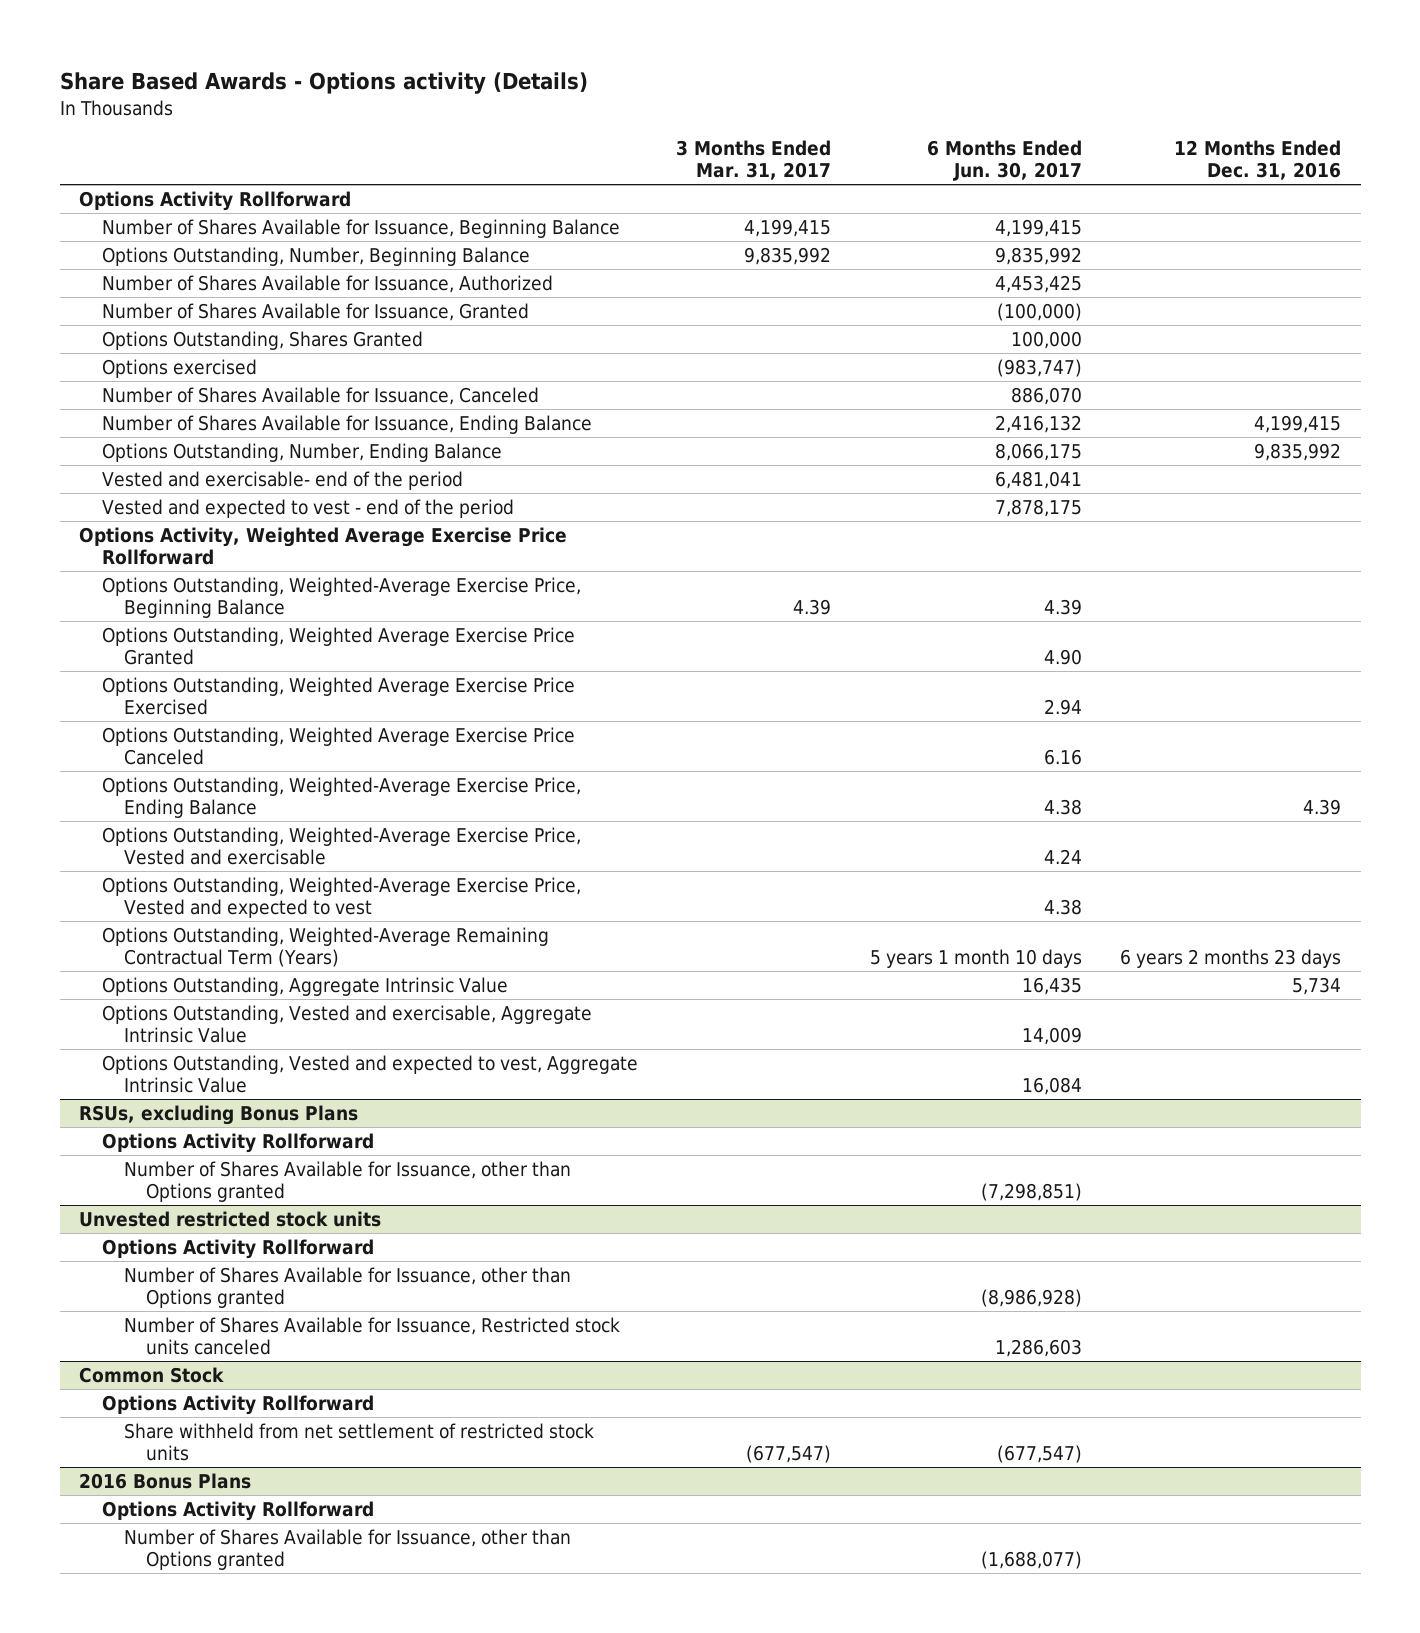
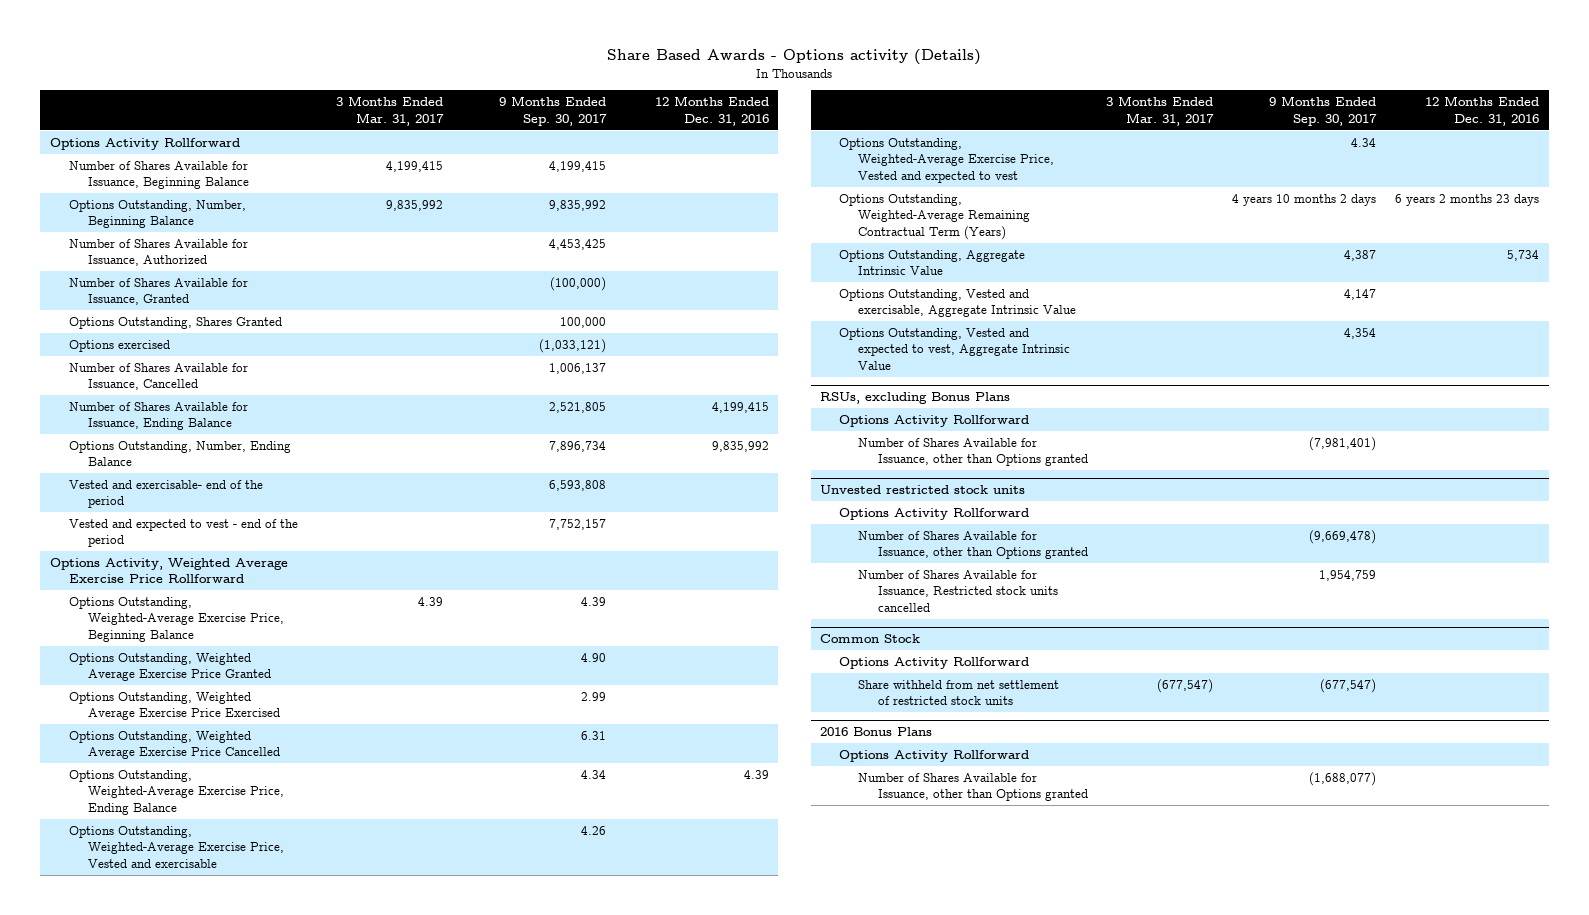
[926,139,1082,182] 6 Months Ended Jun. 30, 2017 -> none
none -> [498,96,607,126] 9 Months Ended Sep. 30, 2017
[101,386,539,405] Number of Shares Available for Issuance, Canceled -> [68,362,248,391] Number of Shares Available for Issuance, Cancelled
[101,726,575,766] Options Outstanding, Weighted Average Exercise Price Canceled -> [68,730,280,760] Options Outstanding, Weighted Average Exercise Price Cancelled
[123,1316,620,1356] Number of Shares Available for Issuance, Restricted stock units canceled -> [858,569,1058,612] Number of Shares Available for Issuance, Restricted stock units cancelled

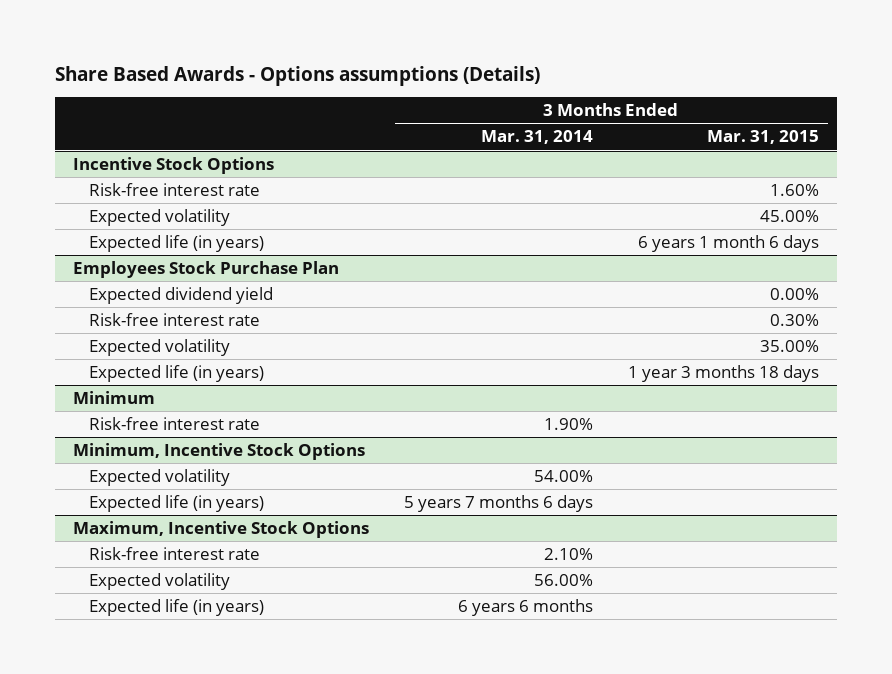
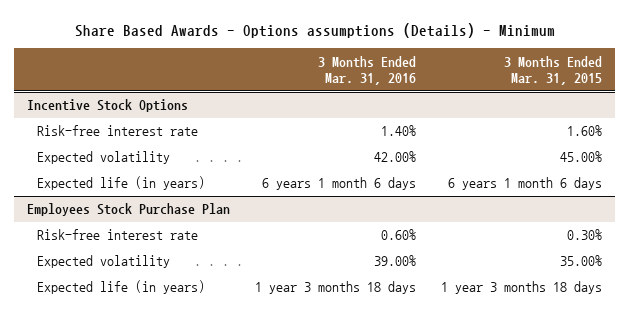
[54,65,540,86] Share Based Awards - Options assumptions (Details) -> [74,23,555,39] Share Based Awards - Options assumptions (Details) - Minimum
[480,130,593,145] Mar. 31, 2014 -> none
none -> [318,55,417,85] 3 Months Ended Mar. 31, 2016
[89,287,274,305] Expected dividend yield -> none
[72,391,155,405] Minimum -> none
[89,417,261,431] Risk-free interest rate -> none
[72,443,365,461] Minimum, Incentive Stock Options -> none
[89,469,231,487] Expected volatility -> none
[89,495,265,513] Expected life (in years) -> none
[72,521,369,539] Maximum, Incentive Stock Options -> none
[89,547,261,561] Risk-free interest rate -> none
[89,573,231,591] Expected volatility -> none
[89,599,265,617] Expected life (in years) -> none

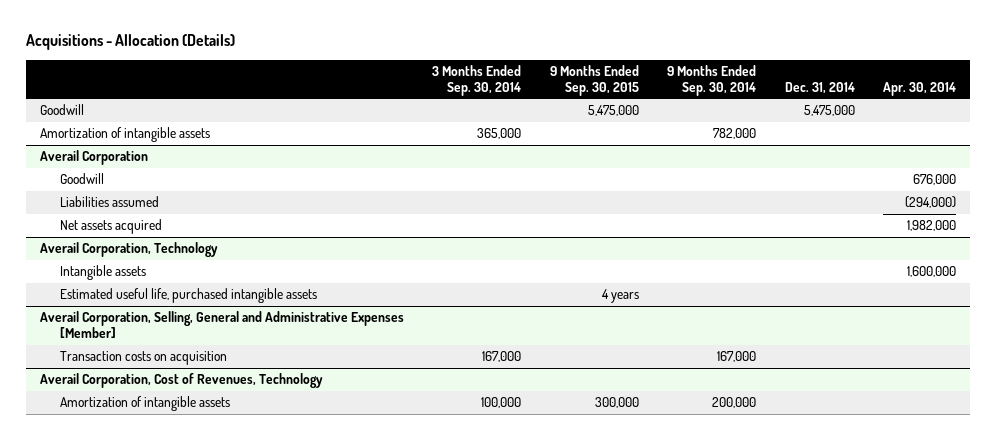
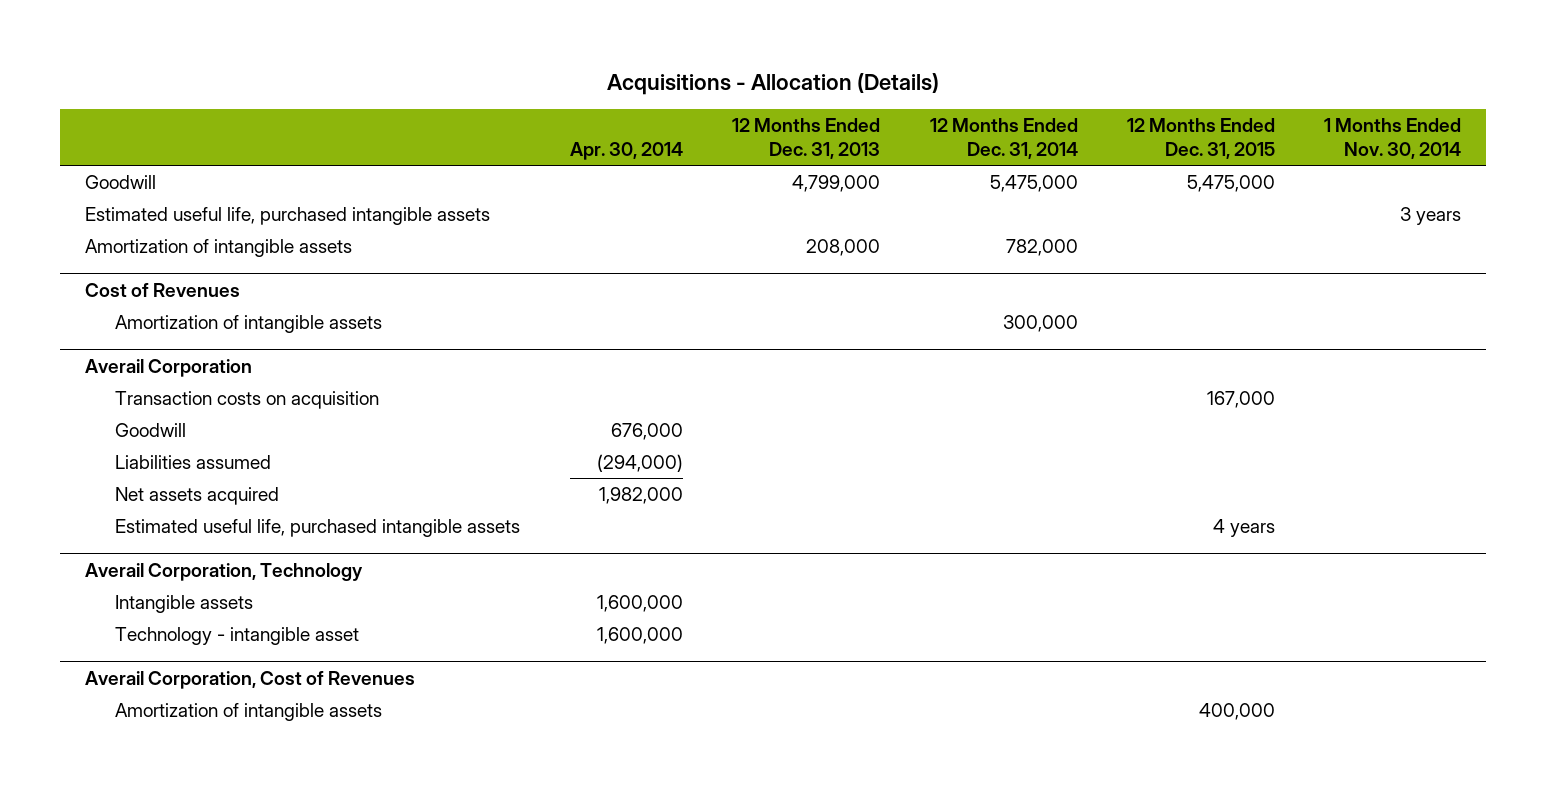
[432,64,522,96] 3 Months Ended Sep. 30, 2014 -> none
[549,64,639,96] 9 Months Ended Sep. 30, 2015 -> none
[667,64,757,96] 9 Months Ended Sep. 30, 2014 -> none
[784,81,855,94] Dec. 31, 2014 -> none
none -> [732,118,881,159] 12 Months Ended Dec. 31, 2013
none -> [929,118,1078,159] 12 Months Ended Dec. 31, 2014
none -> [1126,118,1275,159] 12 Months Ended Dec. 31, 2015
none -> [1324,118,1462,159] 1 Months Ended Nov. 30, 2014
none -> [84,207,490,226] Estimated useful life, purchased intangible assets
none -> [84,282,240,297] Cost of Revenues
none -> [115,315,383,334] Amortization of intangible assets
none -> [115,391,380,410] Transaction costs on acquisition
none -> [115,519,521,538] Estimated useful life, purchased intangible assets
[59,288,317,304] Estimated useful life, purchased intangible assets -> none
[39,311,404,339] Averail Corporation, Selling, General and Administrative Expenses [Member] -> none
[59,351,227,366] Transaction costs on acquisition -> none
none -> [115,627,360,646] Technology - intangible asset
[39,373,323,389] Averail Corporation, Cost of Revenues, Technology -> [84,670,415,689] Averail Corporation, Cost of Revenues

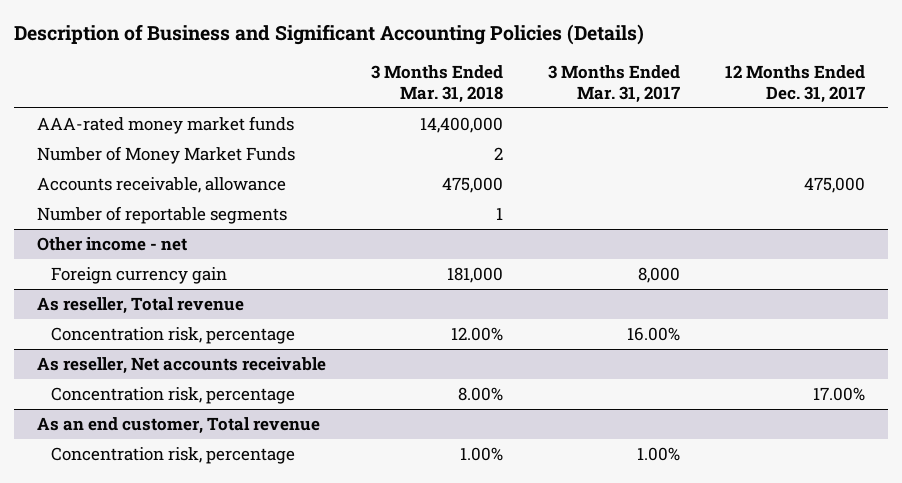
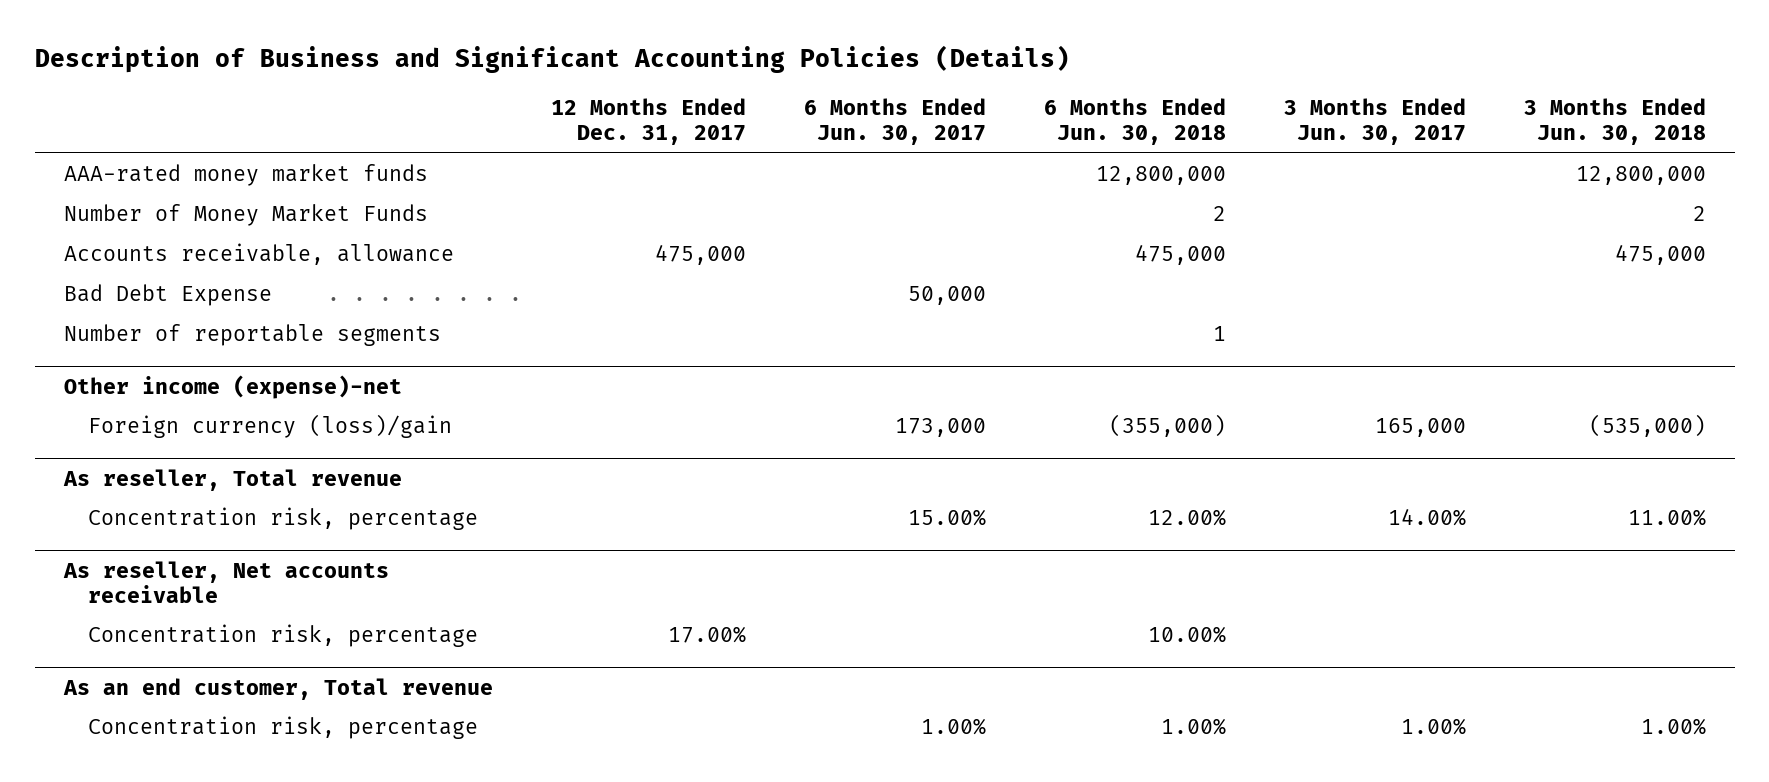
[371,65,504,103] 3 Months Ended Mar. 31, 2018 -> none
[548,65,681,103] 3 Months Ended Mar. 31, 2017 -> none
none -> [803,98,986,146] 6 Months Ended Jun. 30, 2017
none -> [1043,98,1226,146] 6 Months Ended Jun. 30, 2018
none -> [1283,98,1466,146] 3 Months Ended Jun. 30, 2017
none -> [1523,98,1706,146] 3 Months Ended Jun. 30, 2018
none -> [63,284,272,307] Bad Debt Expense
[36,237,187,252] Other income - net -> [63,374,402,399] Other income (expense)-net
[50,267,227,285] Foreign currency gain -> [88,414,453,439] Foreign currency (loss)/gain

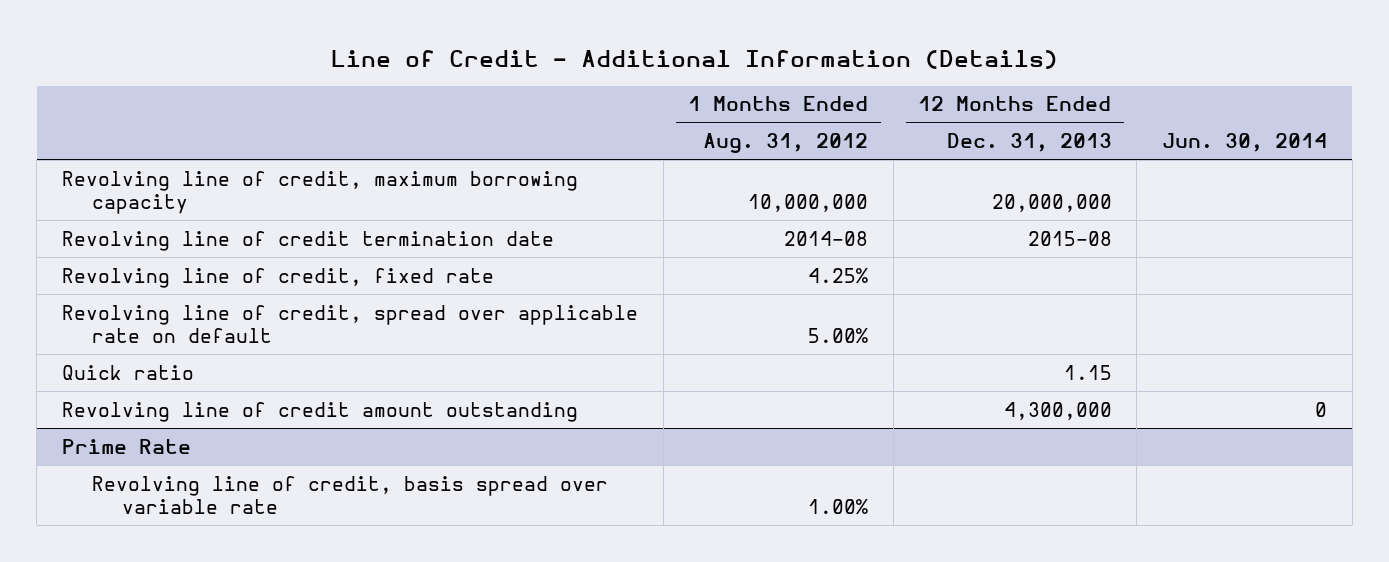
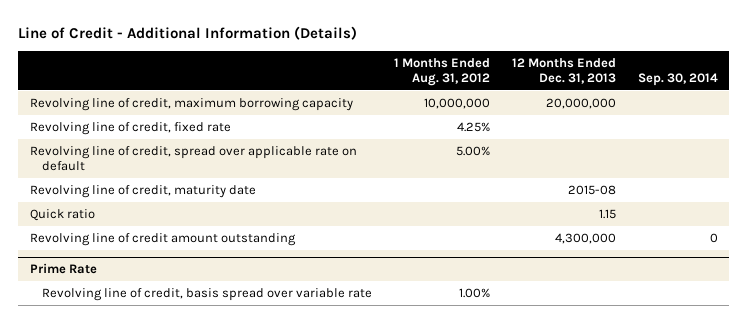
[1162,133,1328,153] Jun. 30, 2014 -> none
none -> [638,73,719,87] Sep. 30, 2014
[62,230,555,251] Revolving line of credit termination date -> none
none -> [29,184,256,198] Revolving line of credit, maturity date

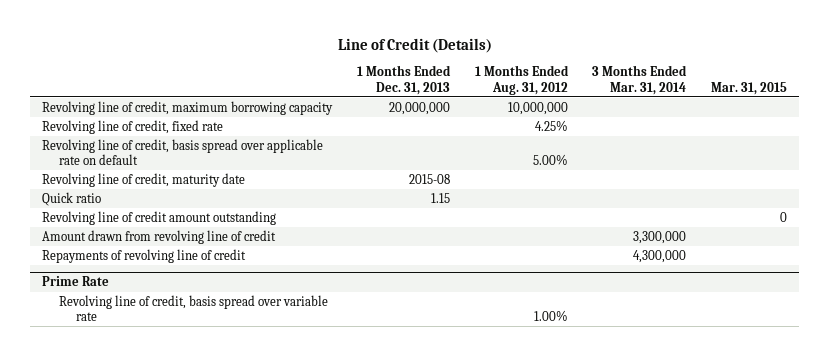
[18,26,358,41] Line of Credit - Additional Information (Details) -> [337,37,492,53] Line of Credit (Details)
[512,58,617,85] 12 Months Ended Dec. 31, 2013 -> none
[638,73,719,87] Sep. 30, 2014 -> none
none -> [357,65,452,95] 1 Months Ended Dec. 31, 2013
none -> [592,65,688,95] 3 Months Ended Mar. 31, 2014
none -> [710,81,787,95] Mar. 31, 2015
[29,145,357,171] Revolving line of credit, spread over applicable rate on default -> [42,138,324,166] Revolving line of credit, basis spread over applicable rate on default
none -> [42,229,277,244] Amount drawn from revolving line of credit
none -> [42,248,247,263] Repayments of revolving line of credit

